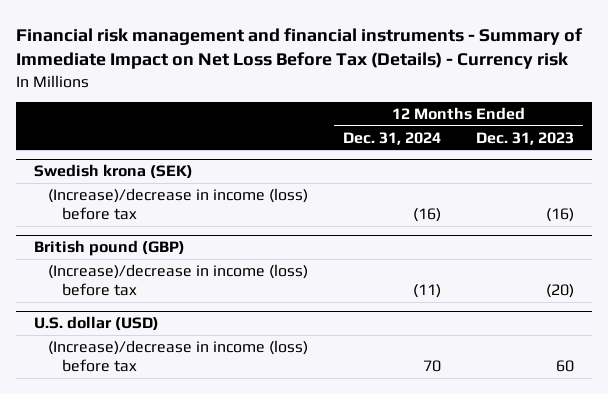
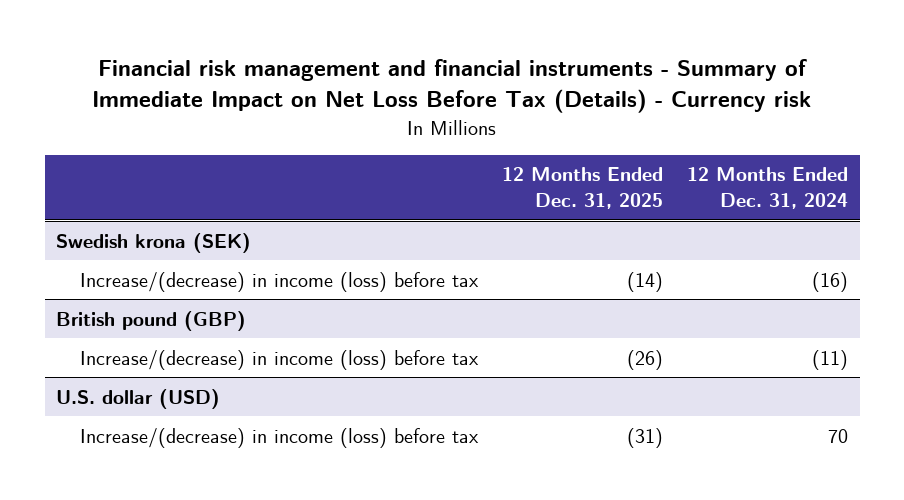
[476,131,575,145] Dec. 31, 2023 -> none
none -> [501,167,663,210] 12 Months Ended Dec. 31, 2025
[48,187,309,220] (Increase)/decrease in income (loss) before tax -> [79,271,479,292] Increase/(decrease) in income (loss) before tax
[48,263,309,296] (Increase)/decrease in income (loss) before tax -> [79,349,479,370] Increase/(decrease) in income (loss) before tax
[48,339,309,372] (Increase)/decrease in income (loss) before tax -> [79,427,479,448] Increase/(decrease) in income (loss) before tax

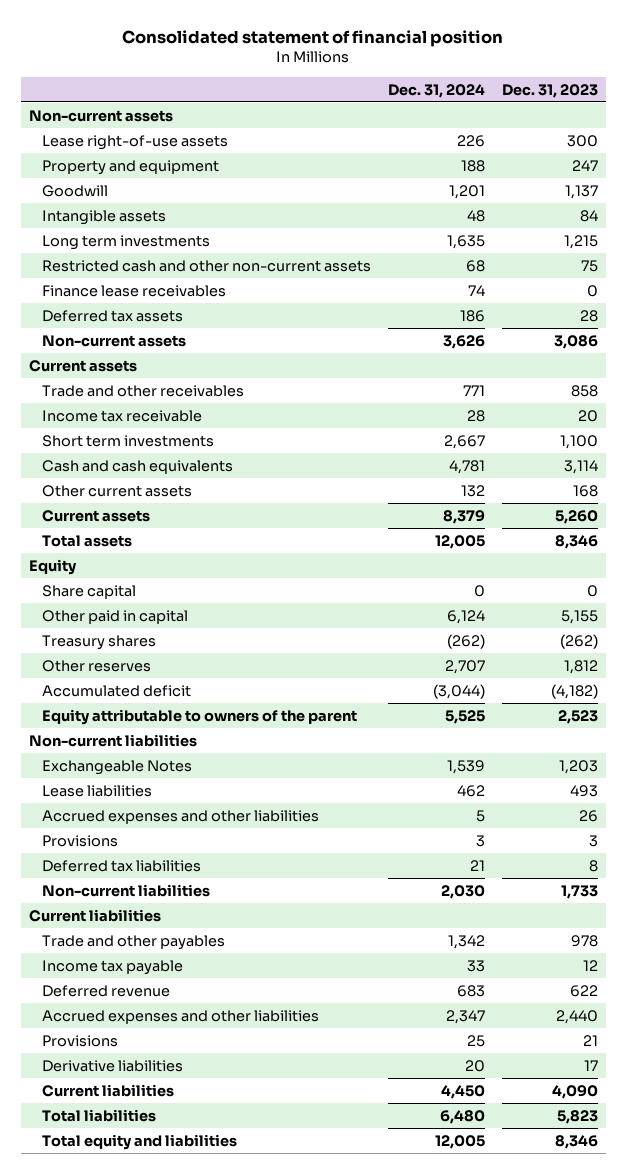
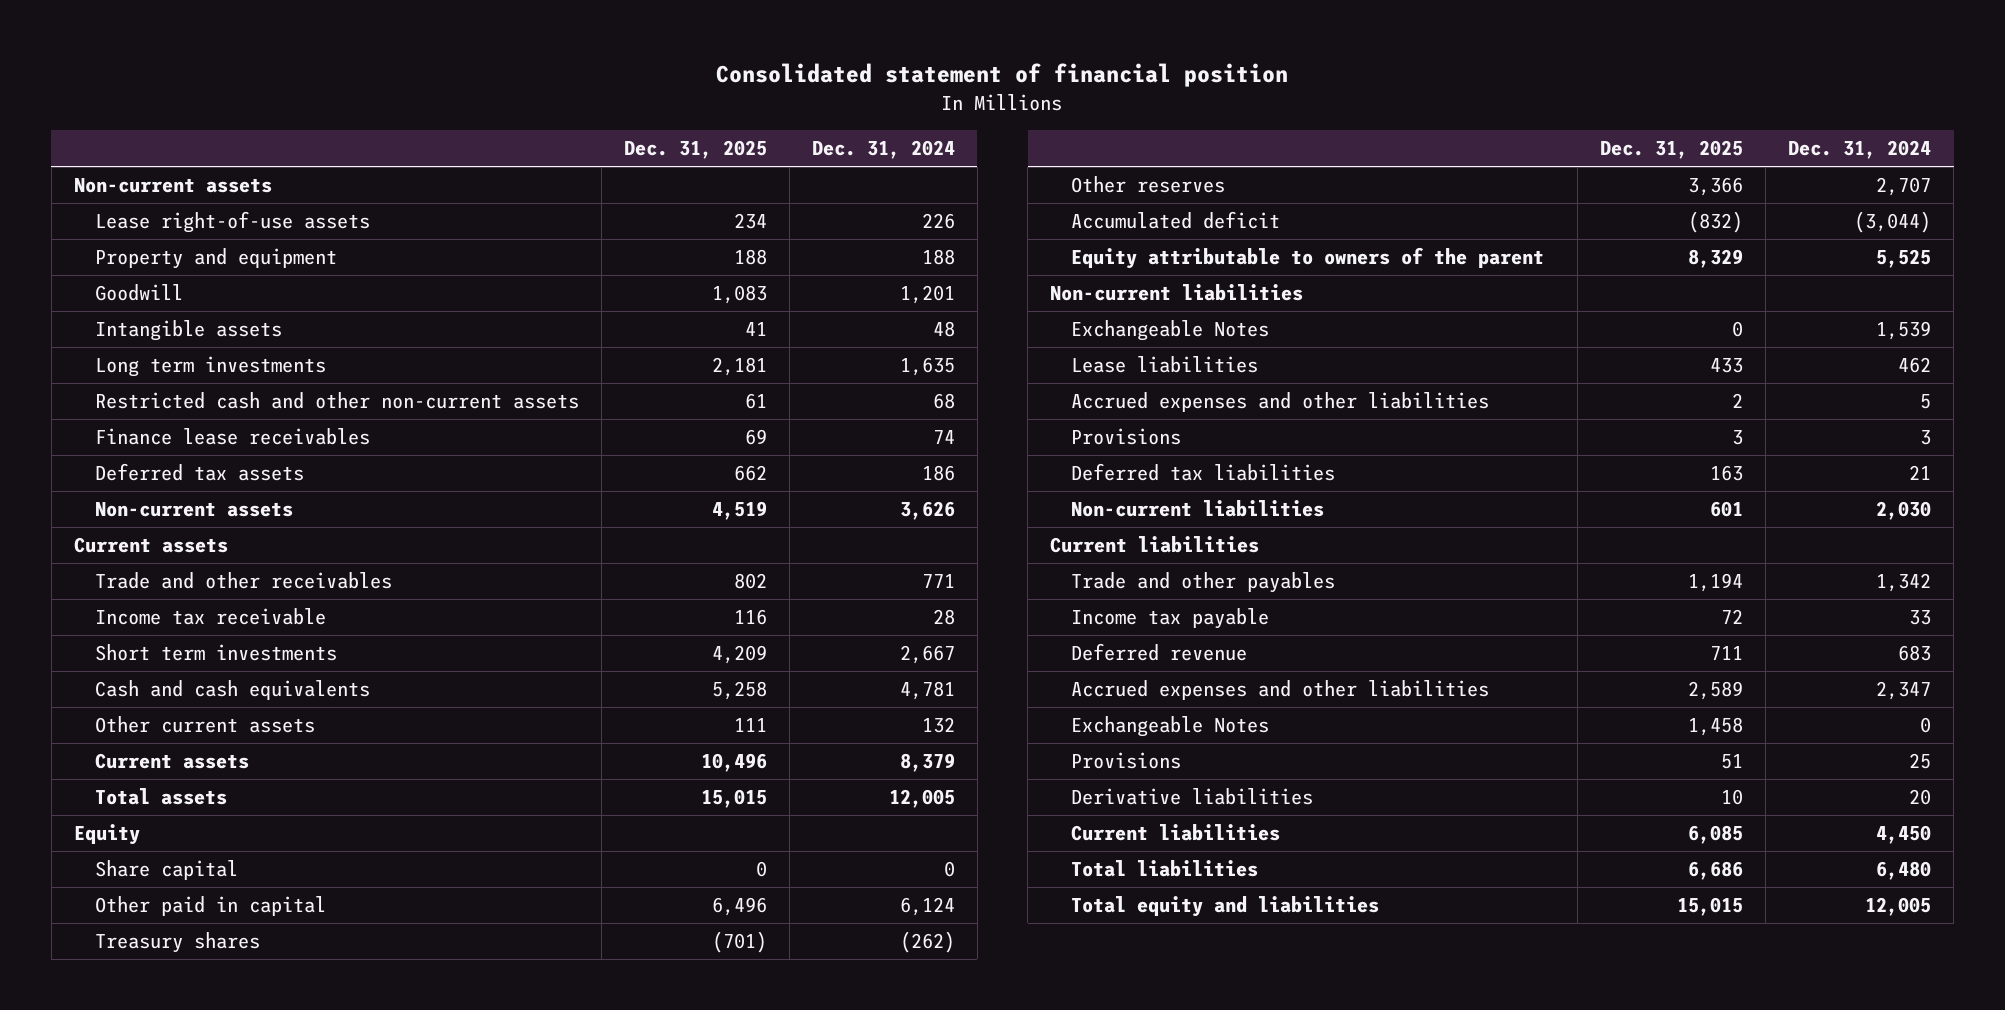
[501,83,598,98] Dec. 31, 2023 -> none
none -> [623,139,767,159] Dec. 31, 2025
none -> [1071,716,1270,738] Exchangeable Notes

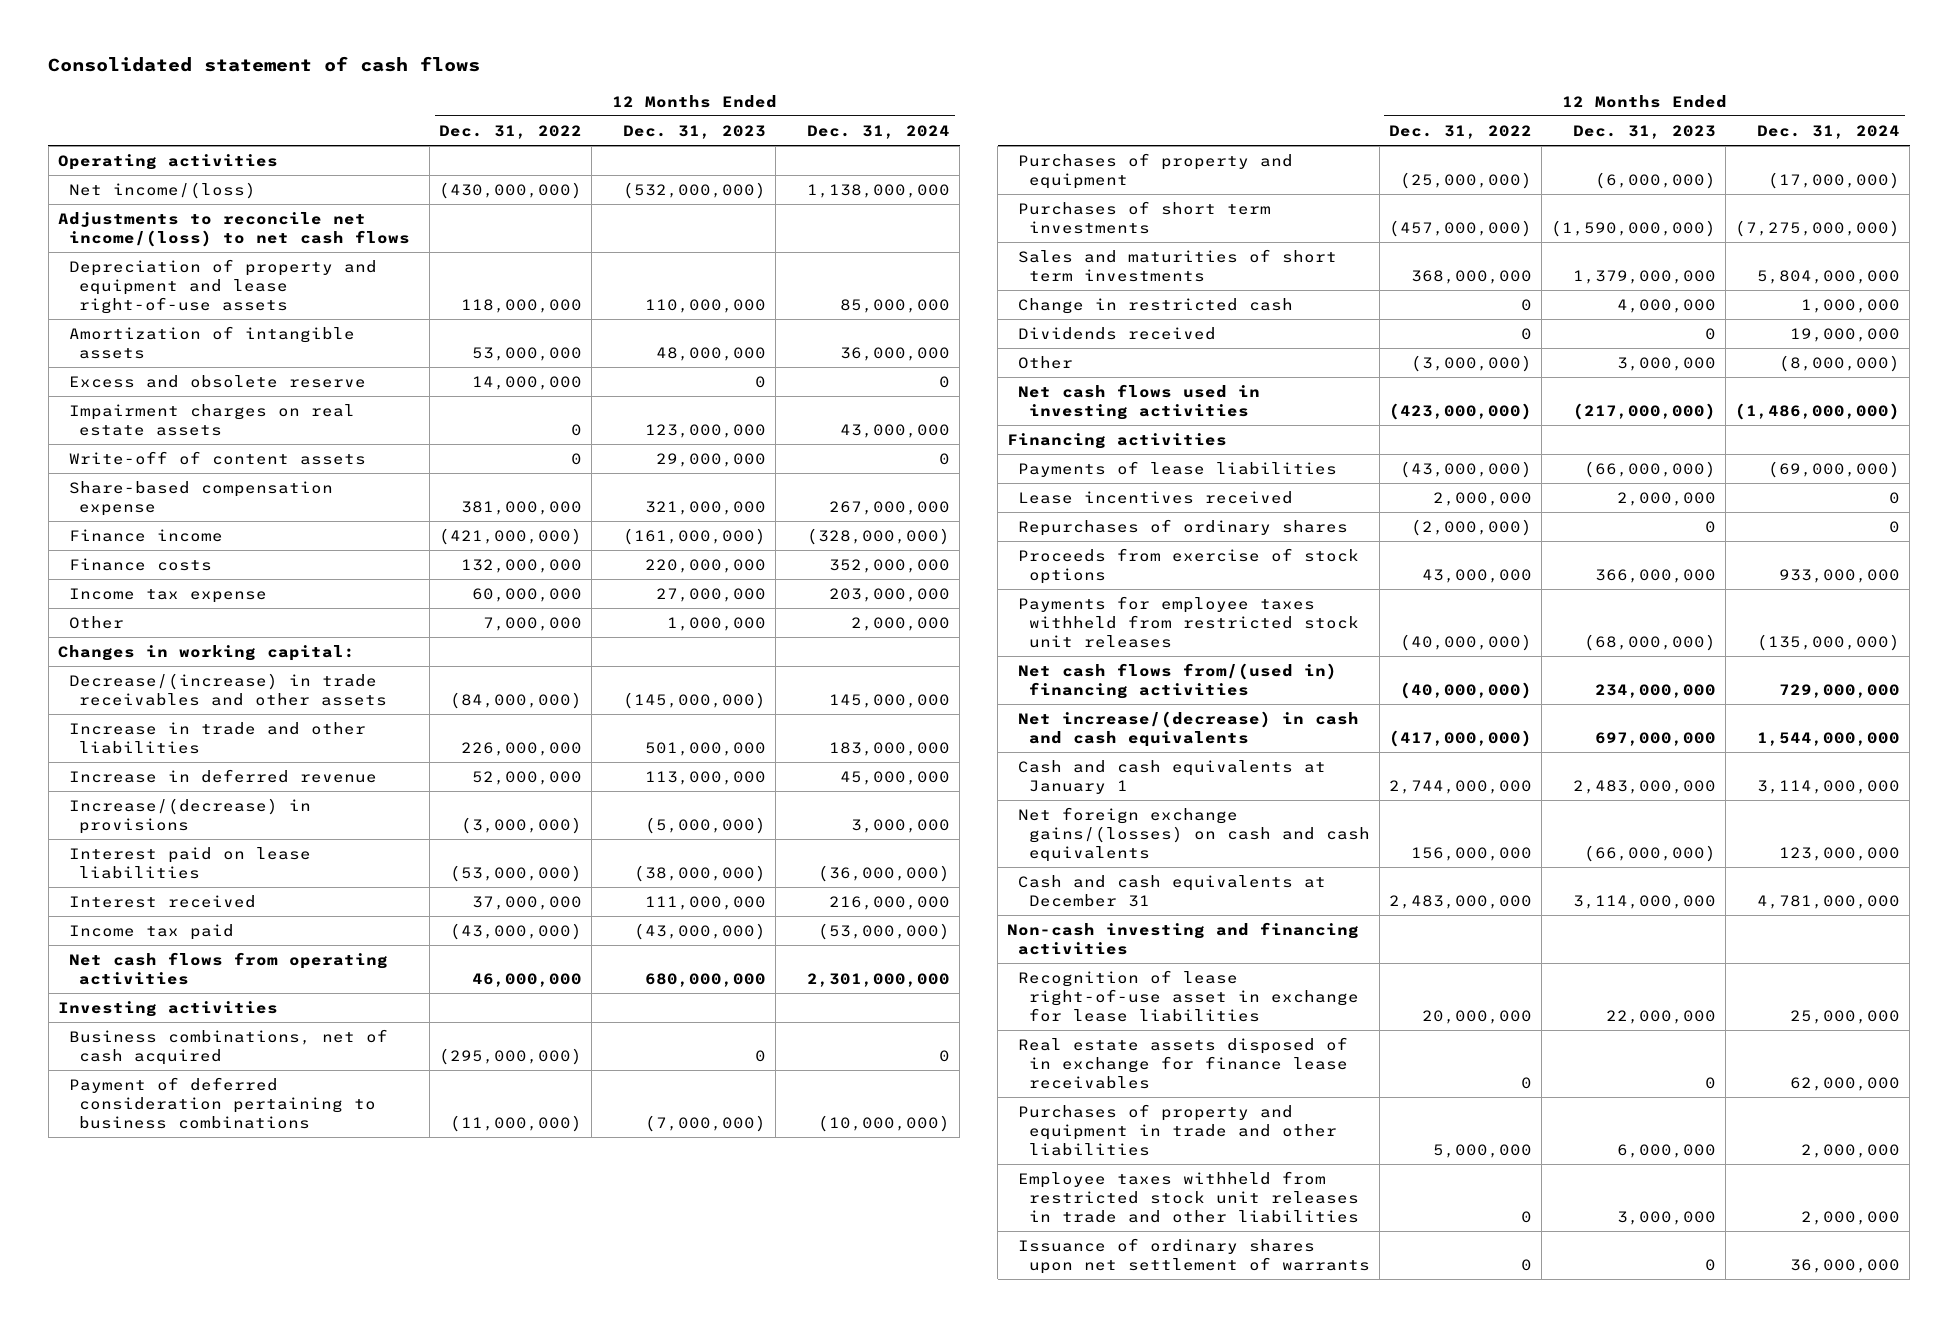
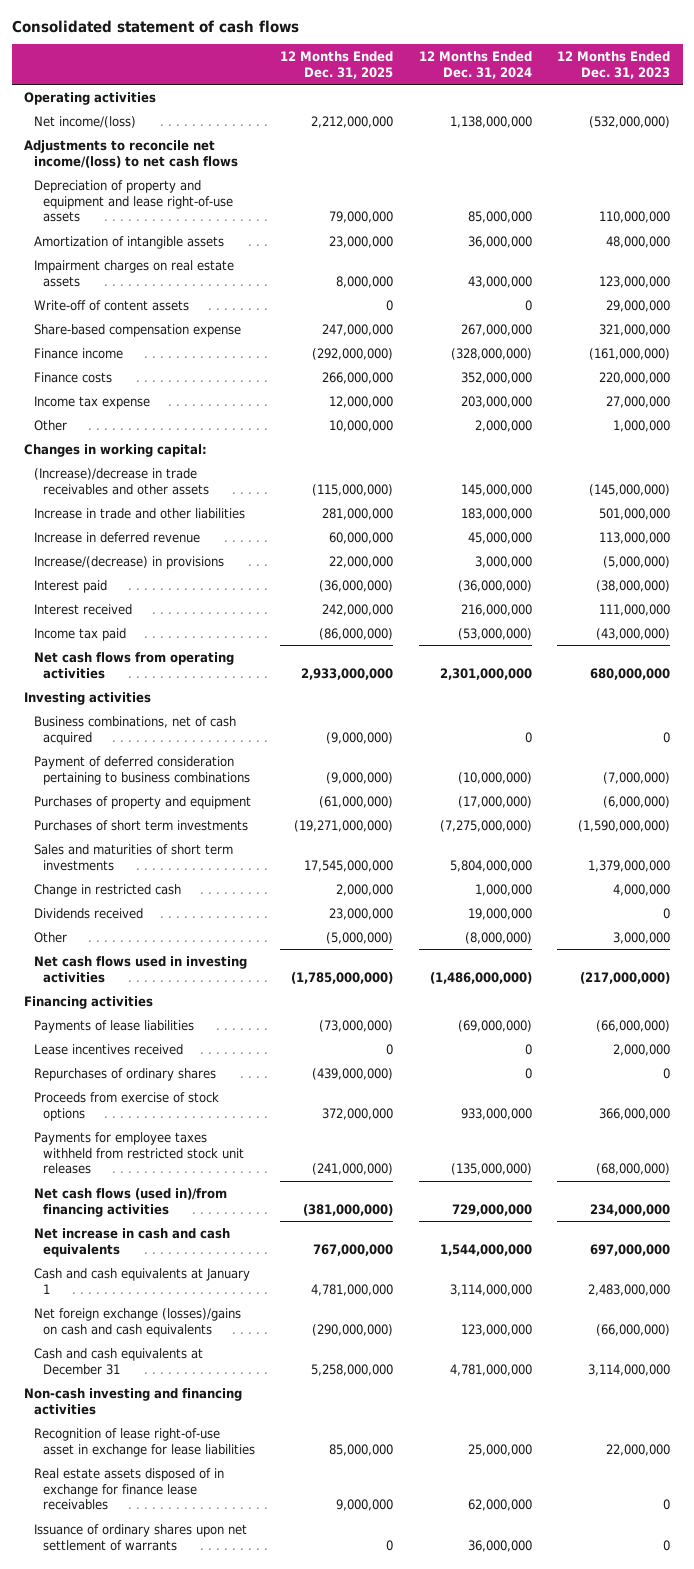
[439,124,583,139] Dec. 31, 2022 -> none
none -> [280,50,394,79] 12 Months Ended Dec. 31, 2025
[68,374,366,388] Excess and obsolete reserve -> none
[68,672,388,706] Decrease/(increase) in trade receivables and other assets -> [33,467,210,495] (Increase)/decrease in trade receivables and other assets
[68,846,311,879] Interest paid on lease liabilities -> [33,579,107,593] Interest paid
[1018,662,1338,699] Net cash flows from/(used in) financing activities -> [33,1187,227,1217] Net cash flows (used in)/from financing activities
[1018,710,1360,747] Net increase/(decrease) in cash and cash equivalents -> [33,1227,230,1257] Net increase in cash and cash equivalents
[1018,806,1371,862] Net foreign exchange gains/(losses) on cash and cash equivalents -> [33,1307,241,1337] Net foreign exchange (losses)/gains on cash and cash equivalents
[1018,1103,1338,1156] Purchases of property and equipment in trade and other liabilities -> none
[1018,1170,1360,1223] Employee taxes withheld from restricted stock unit releases in trade and other liabilities -> none

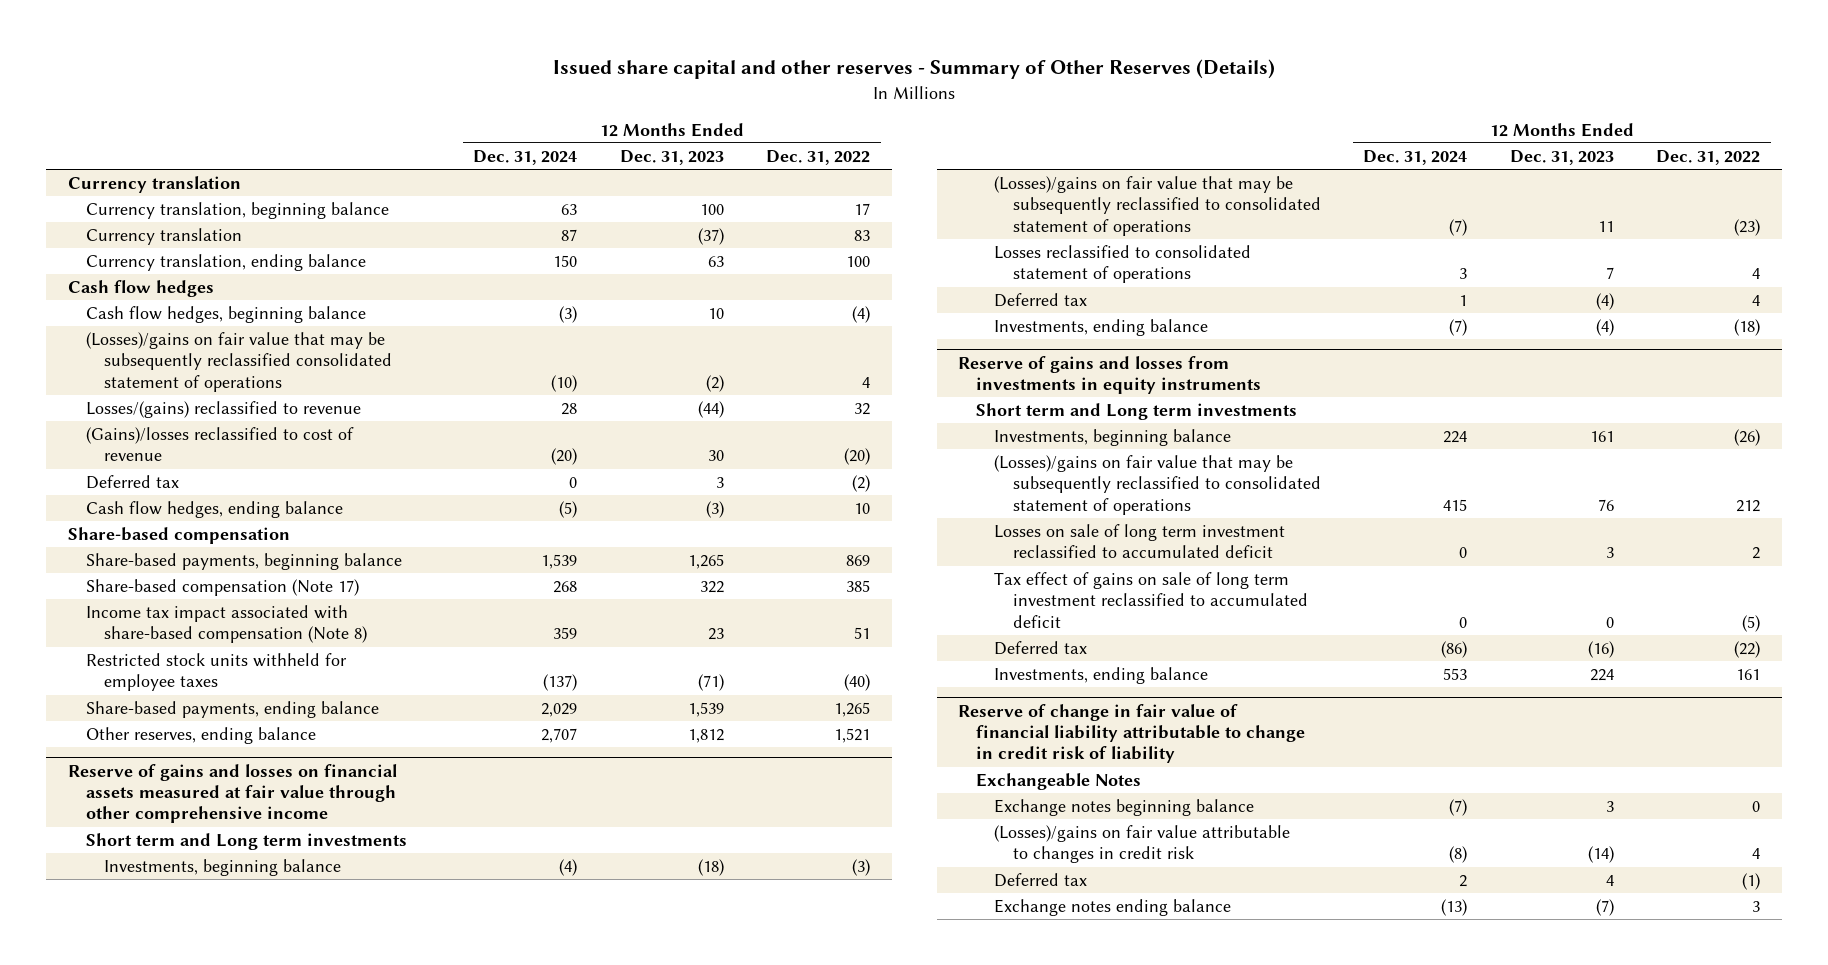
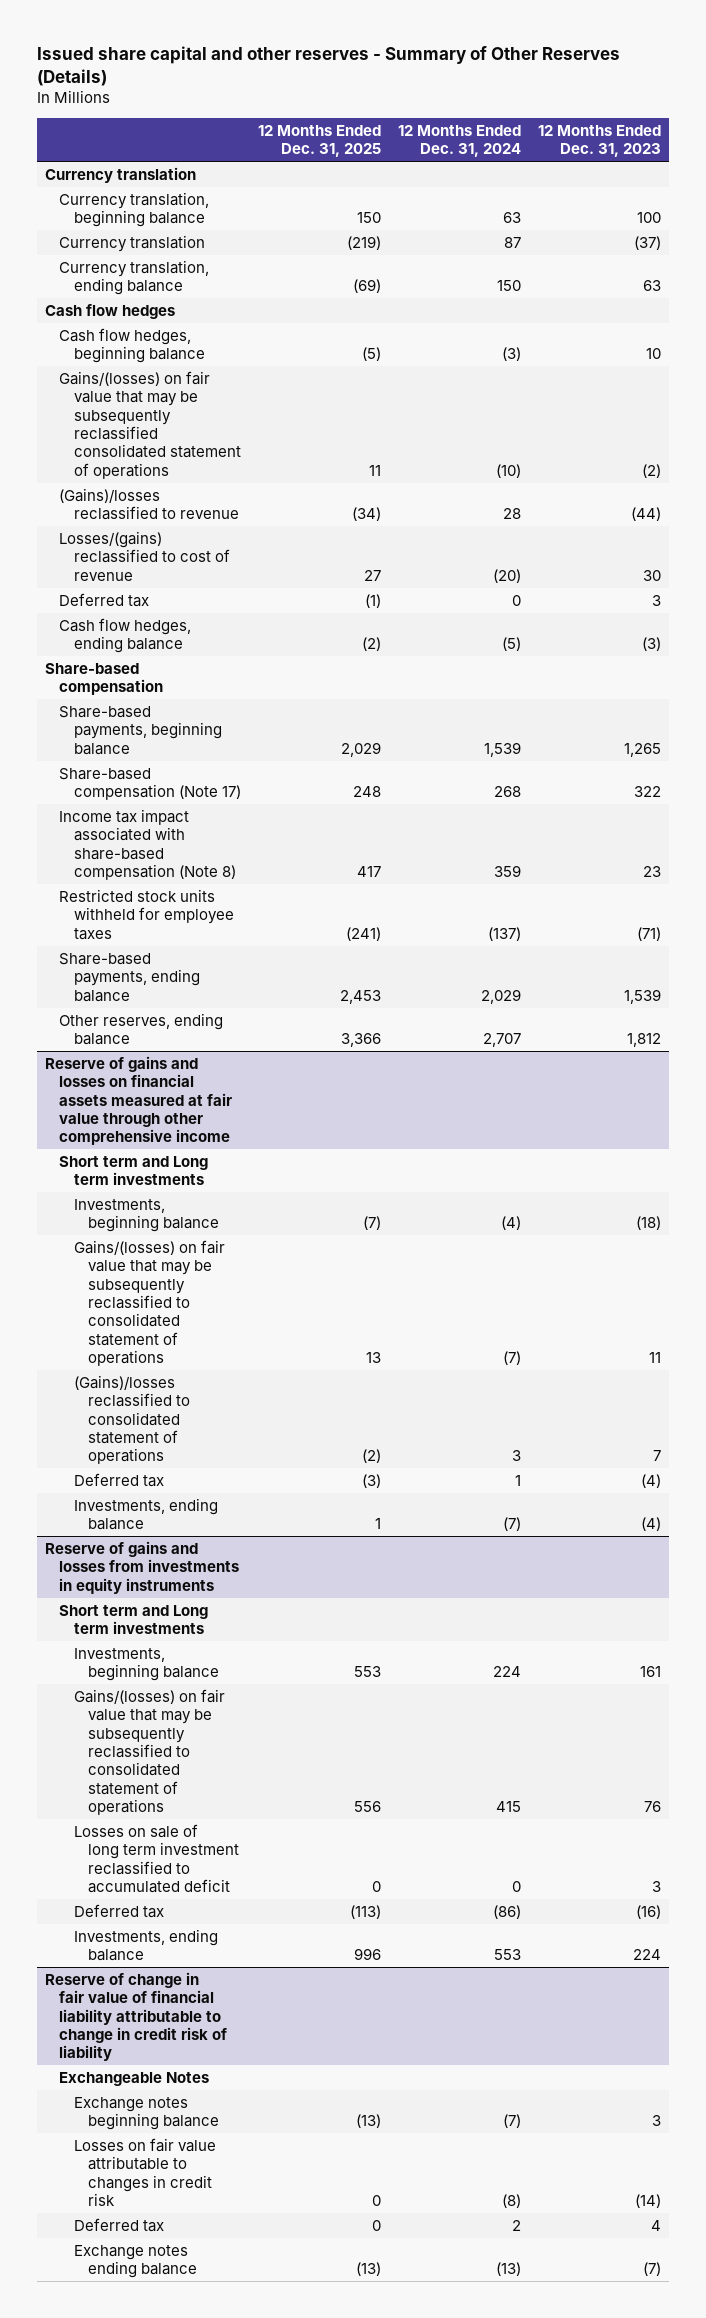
[766,149,871,165] Dec. 31, 2022 -> none
none -> [257,124,381,158] 12 Months Ended Dec. 31, 2025
[86,332,393,392] (Losses)/gains on fair value that may be subsequently reclassified consolidated statement of operations -> [59,370,241,479] Gains/(losses) on fair value that may be subsequently reclassified consolidated statement of operations
[86,401,362,419] Losses/(gains) reclassified to revenue -> [59,487,239,521] (Gains)/losses reclassified to revenue
[86,427,355,462] (Gains)/losses reclassified to cost of revenue -> [59,530,230,581] Losses/(gains) reclassified to cost of revenue
[994,176,1321,236] (Losses)/gains on fair value that may be subsequently reclassified to consolidated statement of operations -> [73,1239,225,1367] Gains/(losses) on fair value that may be subsequently reclassified to consolidated statement of operations
[994,245,1252,284] Losses reclassified to consolidated statement of operations -> [73,1374,191,1465] (Gains)/losses reclassified to consolidated statement of operations
[994,455,1321,515] (Losses)/gains on fair value that may be subsequently reclassified to consolidated statement of operations -> [73,1688,225,1816] Gains/(losses) on fair value that may be subsequently reclassified to consolidated statement of operations
[994,572,1308,628] Tax effect of gains on sale of long term investment reclassified to accumulated deficit -> none
[994,825,1291,864] (Losses)/gains on fair value attributable to changes in credit risk -> [73,2137,216,2207] Losses on fair value attributable to changes in credit risk

